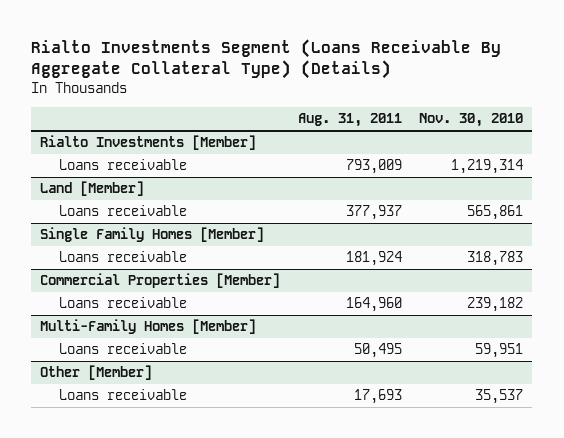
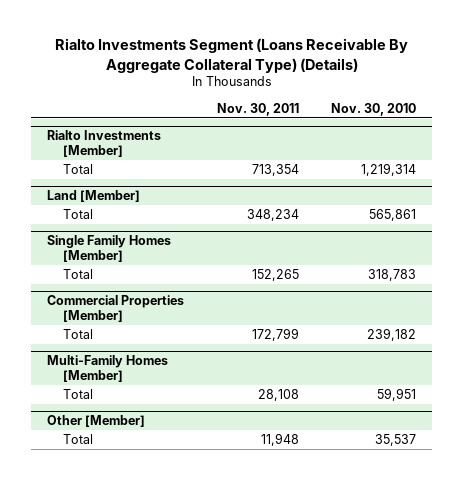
[297,113,402,128] Aug. 31, 2011 -> none
none -> [216,102,299,116] Nov. 30, 2011
[59,159,188,171] Loans receivable -> [63,163,94,174] Total
[59,205,188,217] Loans receivable -> [63,208,94,219] Total
[59,251,188,263] Loans receivable -> [63,268,94,279] Total
[59,297,188,309] Loans receivable -> [63,328,94,339] Total
[59,343,188,355] Loans receivable -> [63,388,94,399] Total
[59,389,188,401] Loans receivable -> [63,433,94,444] Total

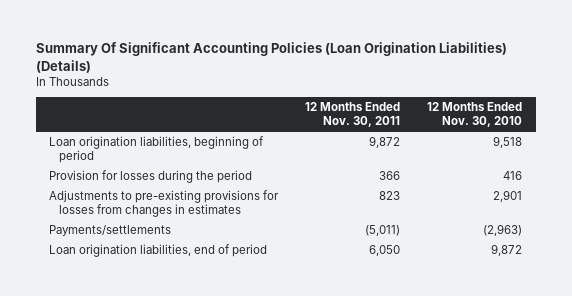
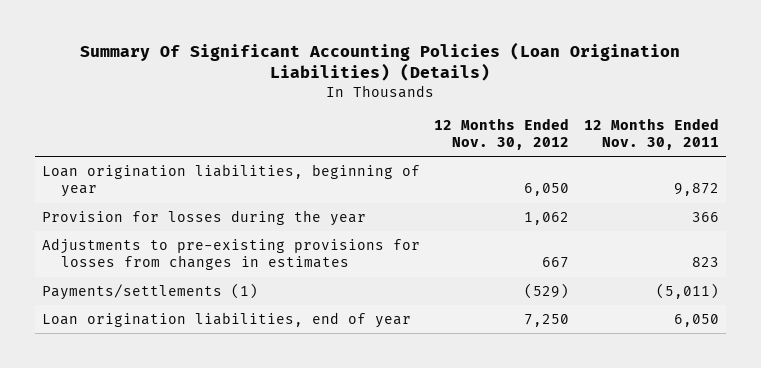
[427,102,523,128] 12 Months Ended Nov. 30, 2010 -> none
none -> [434,117,570,151] 12 Months Ended Nov. 30, 2012
[49,135,265,164] Loan origination liabilities, beginning of period -> [42,164,421,198] Loan origination liabilities, beginning of year
[49,169,253,183] Provision for losses during the period -> [42,210,367,227] Provision for losses during the year
[49,224,172,236] Payments/settlements -> [42,283,259,301] Payments/settlements (1)
[49,243,268,257] Loan origination liabilities, end of period -> [42,312,412,329] Loan origination liabilities, end of year

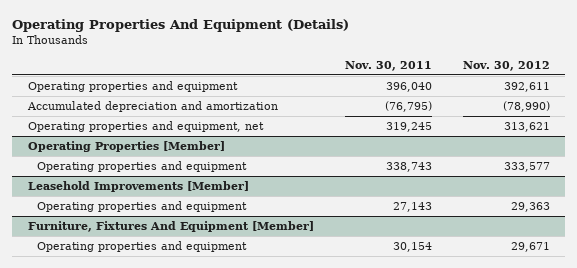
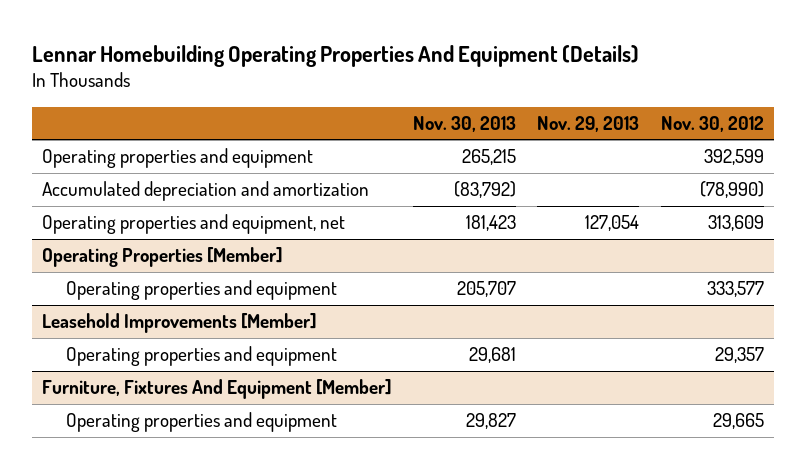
[12,19,350,33] Operating Properties And Equipment (Details) -> [31,44,639,67] Lennar Homebuilding Operating Properties And Equipment (Details)
[344,61,432,72] Nov. 30, 2011 -> none
none -> [413,116,517,133] Nov. 30, 2013
none -> [537,116,640,133] Nov. 29, 2013
[503,81,550,92] 392,611 -> [703,149,764,166] 392,599
[503,121,550,132] 313,621 -> [707,215,764,232] 313,609
[510,201,550,212] 29,363 -> [714,347,764,364] 29,357
[510,241,550,252] 29,671 -> [712,413,764,430] 29,665

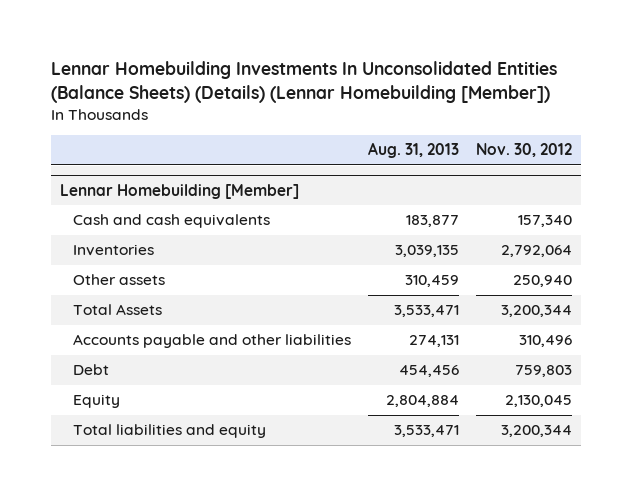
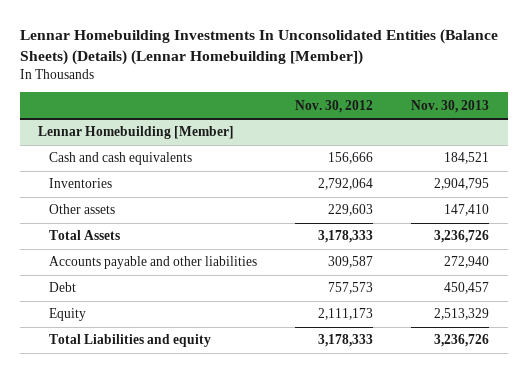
[368,142,460,159] Aug. 31, 2013 -> none
none -> [410,99,489,113] Nov. 30, 2013
[518,215,573,228] 157,340 -> [327,152,373,165] 156,666
[513,275,573,288] 250,940 -> [327,204,373,217] 229,603
[501,305,573,318] 3,200,344 -> [317,230,373,244] 3,178,333
[519,335,573,348] 310,496 -> [327,256,373,269] 309,587
[515,365,573,378] 759,803 -> [327,282,373,295] 757,573
[505,395,573,408] 2,130,045 -> [317,308,373,321] 2,111,173
[72,424,266,439] Total liabilities and equity -> [48,334,211,348] Total Liabilities and equity
[501,425,573,438] 3,200,344 -> [317,334,373,348] 3,178,333

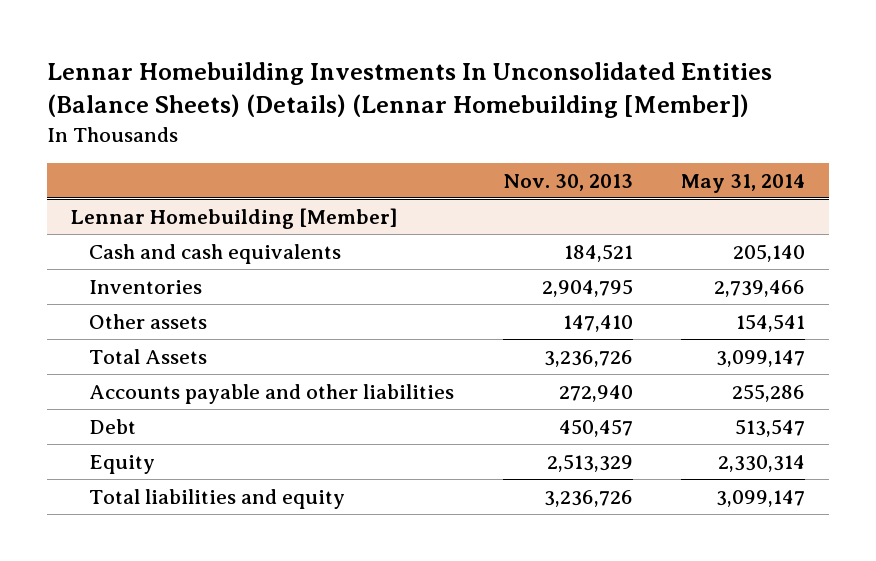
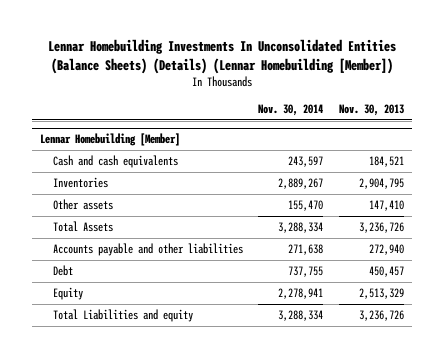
[680,173,805,193] May 31, 2014 -> none
none -> [258,104,324,117] Nov. 30, 2014
[89,488,346,509] Total liabilities and equity -> [52,309,193,323] Total Liabilities and equity

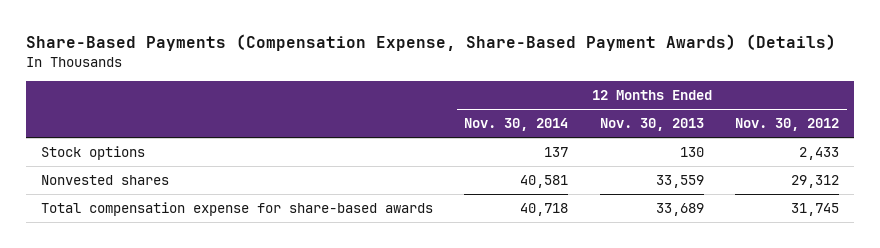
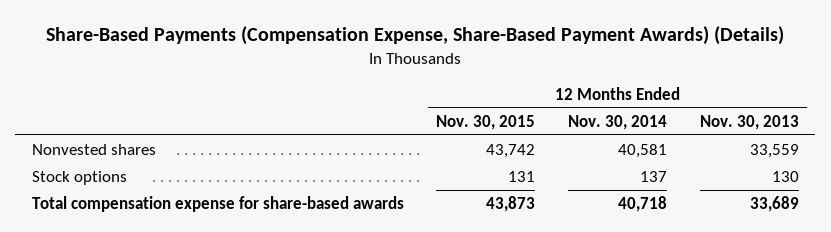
[734,118,839,132] Nov. 30, 2012 -> none
none -> [436,114,536,130] Nov. 30, 2015
[41,146,146,161] Stock options -> [31,170,127,185] Stock options

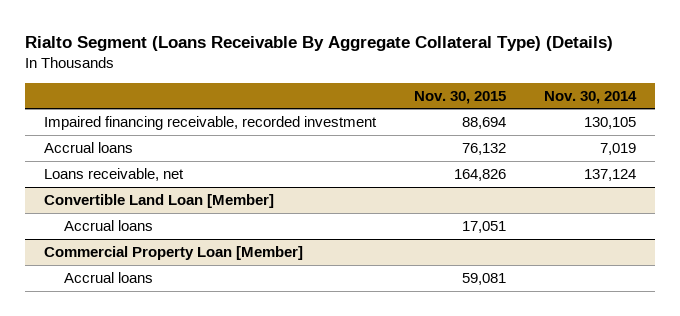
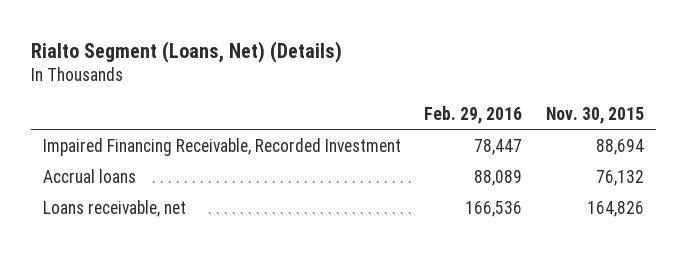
[24,35,613,51] Rialto Segment (Loans Receivable By Aggregate Collateral Type) (Details) -> [30,40,342,63] Rialto Segment (Loans, Net) (Details)
[544,90,638,104] Nov. 30, 2014 -> none
none -> [424,105,523,124] Feb. 29, 2016
[43,115,377,130] Impaired financing receivable, recorded investment -> [42,137,401,156] Impaired Financing Receivable, Recorded Investment
[43,193,274,208] Convertible Land Loan [Member] -> none
[64,219,154,231] Accrual loans -> none
[43,245,303,260] Commercial Property Loan [Member] -> none
[64,271,154,283] Accrual loans -> none

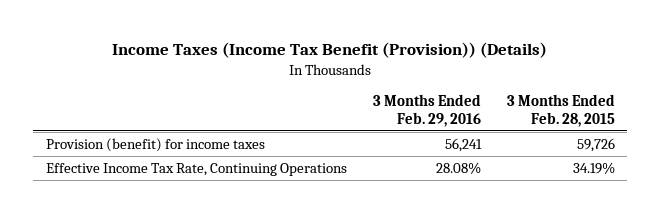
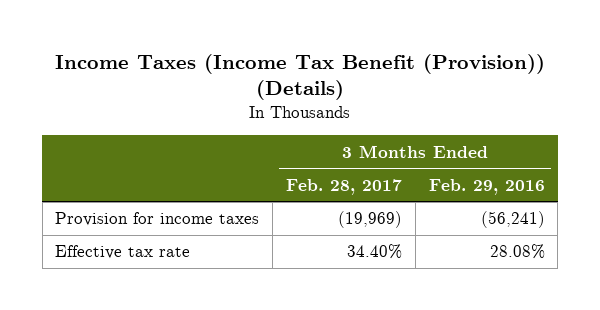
[506,94,615,127] 3 Months Ended Feb. 28, 2015 -> none
none -> [286,178,403,195] Feb. 28, 2017
[45,138,265,153] Provision (benefit) for income taxes -> [55,212,260,227] Provision for income taxes
[444,138,482,153] 56,241 -> [480,211,545,229] (56,241)
[45,163,347,177] Effective Income Tax Rate, Continuing Operations -> [55,245,191,260] Effective tax rate

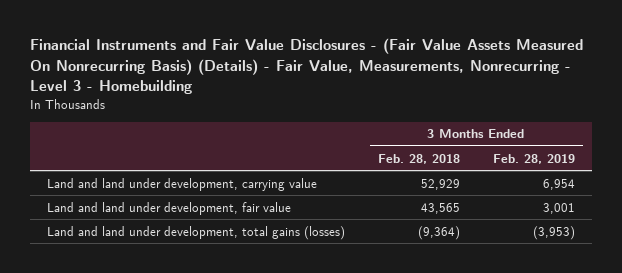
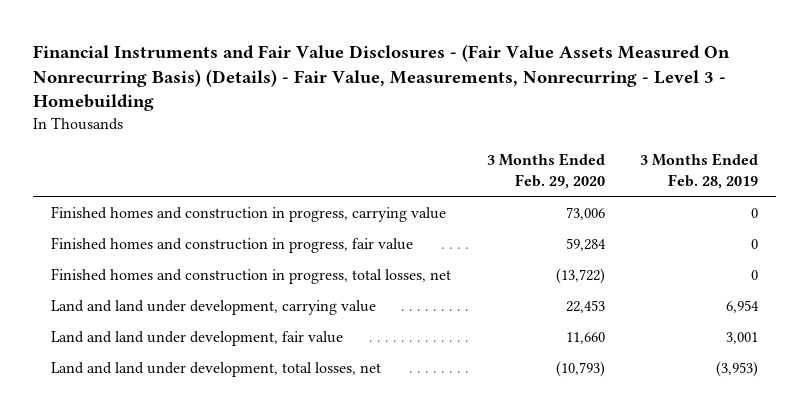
[377,153,460,164] Feb. 28, 2018 -> none
none -> [486,153,605,190] 3 Months Ended Feb. 29, 2020
none -> [50,205,446,222] Finished homes and construction in progress, carrying value
none -> [50,236,413,253] Finished homes and construction in progress, fair value
none -> [50,267,451,284] Finished homes and construction in progress, total losses, net
[46,225,345,240] Land and land under development, total gains (losses) -> [50,361,381,377] Land and land under development, total losses, net

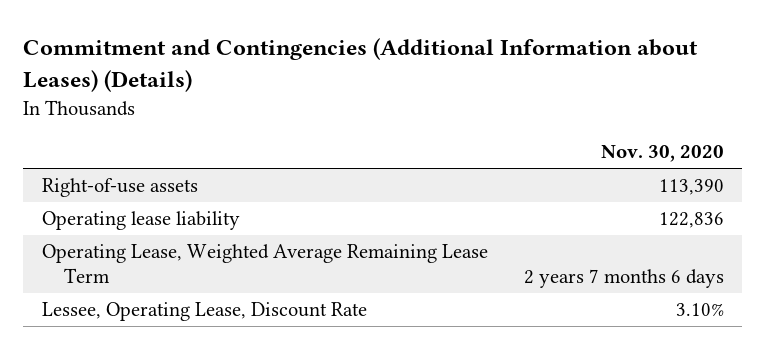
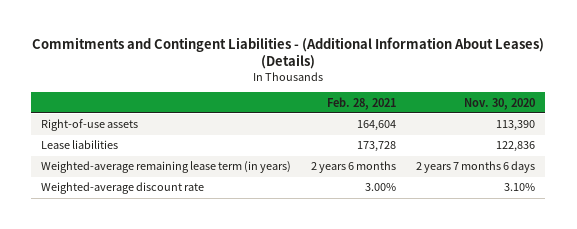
[23,38,699,93] Commitment and Contingencies (Additional Information about Leases) (Details) -> [32,36,545,70] Commitments and Contingent Liabilities - (Additional Information About Leases) (Details)
none -> [327,96,397,110] Feb. 28, 2021
[41,211,240,231] Operating lease liability -> [41,140,119,150] Lease liabilities
[41,244,488,283] Operating Lease, Weighted Average Remaining Lease Term -> [41,161,292,174] Weighted-average remaining lease term (in years)
[41,302,367,322] Lessee, Operating Lease, Discount Rate -> [41,182,205,195] Weighted-average discount rate

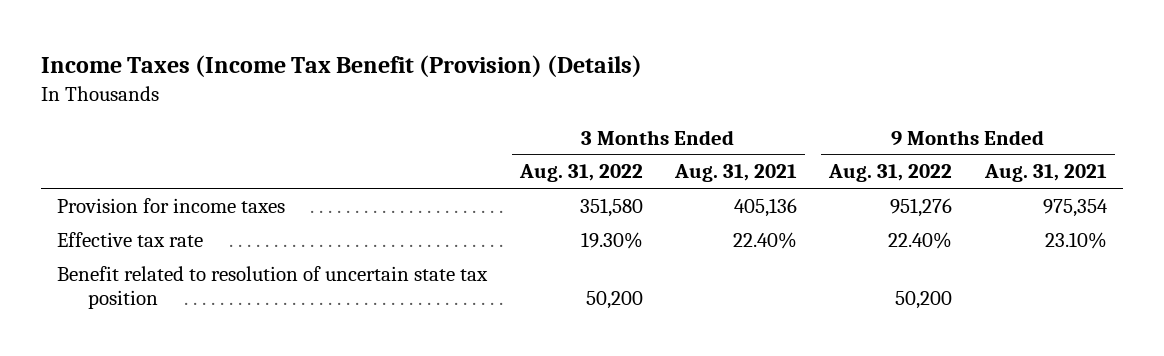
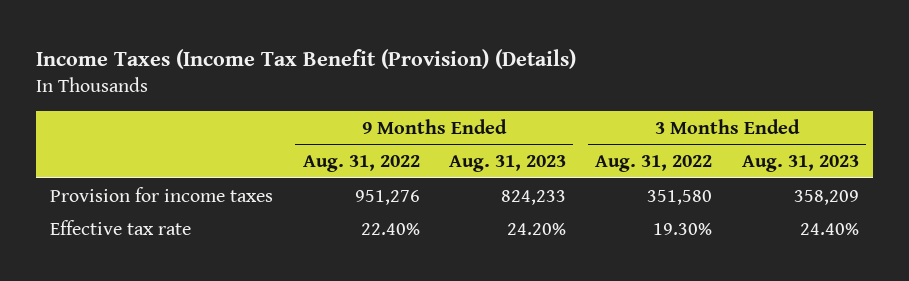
[674,164,798,183] Aug. 31, 2021 -> none
[983,164,1107,183] Aug. 31, 2021 -> none
none -> [448,154,566,172] Aug. 31, 2023
none -> [741,154,859,172] Aug. 31, 2023
[57,265,489,310] Benefit related to resolution of uncertain state tax position -> none

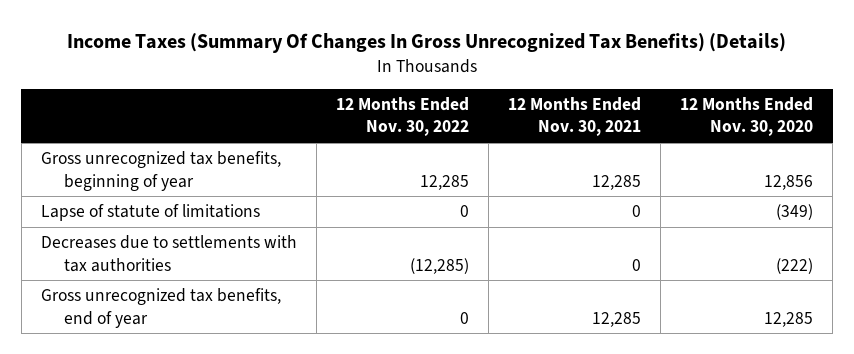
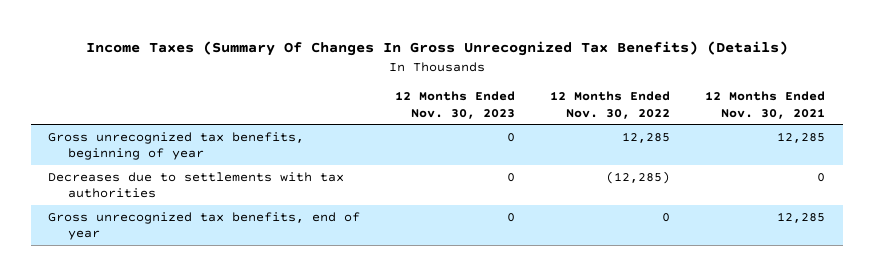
[680,97,814,137] 12 Months Ended Nov. 30, 2020 -> none
none -> [395,91,516,119] 12 Months Ended Nov. 30, 2023
[40,204,260,222] Lapse of statute of limitations -> none

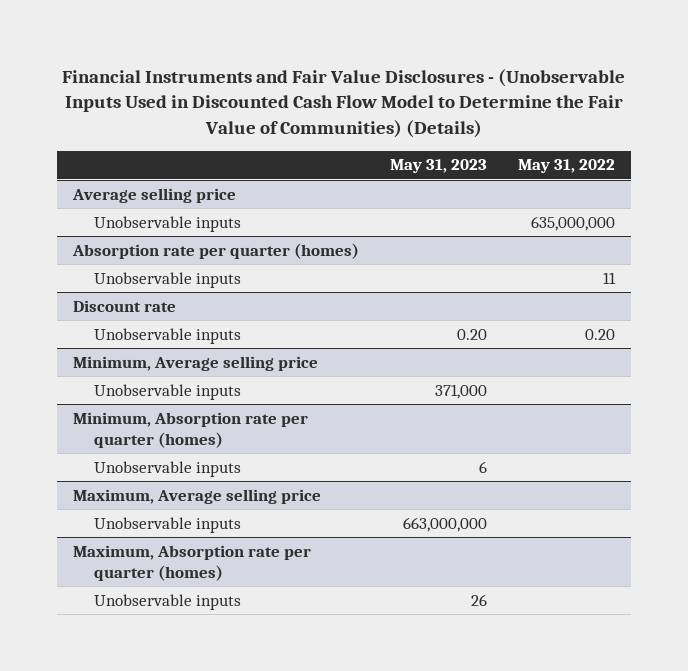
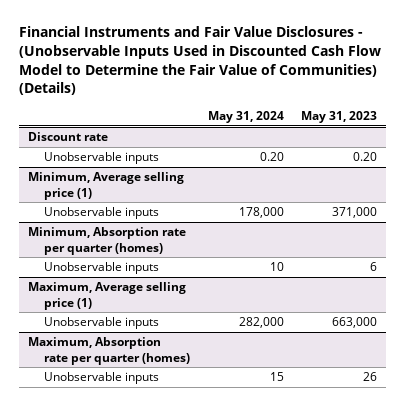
[518,159,616,174] May 31, 2022 -> none
none -> [207,110,284,123] May 31, 2024
[71,187,236,203] Average selling price -> none
[93,215,241,232] Unobservable inputs -> none
[71,242,359,259] Absorption rate per quarter (homes) -> none
[93,271,241,288] Unobservable inputs -> none
[72,355,318,371] Minimum, Average selling price -> [27,172,184,200] Minimum, Average selling price (1)
[72,488,321,504] Maximum, Average selling price -> [27,282,186,310] Maximum, Average selling price (1)
[403,516,488,532] 663,000,000 -> [332,317,378,329] 663,000

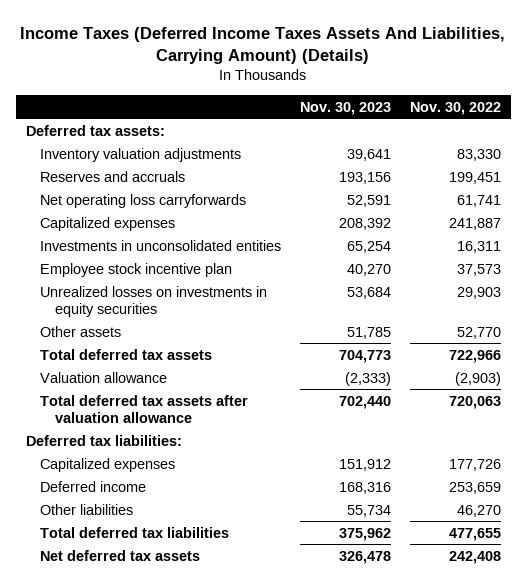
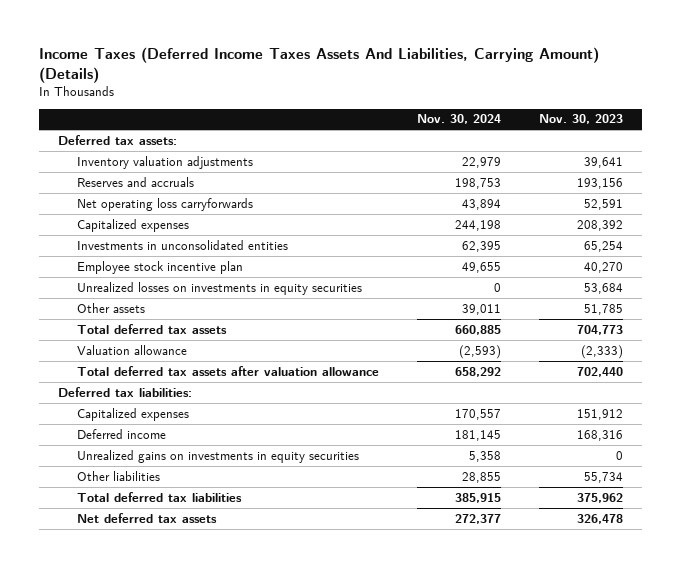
[410,101,502,115] Nov. 30, 2022 -> none
none -> [416,114,501,125] Nov. 30, 2024
none -> [76,449,359,463] Unrealized gains on investments in equity securities

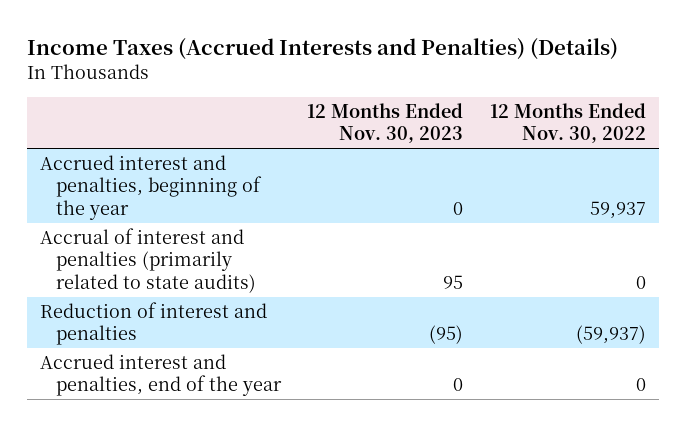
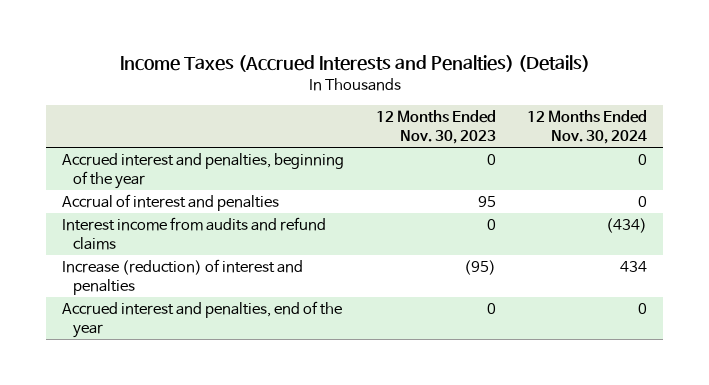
[489,102,646,144] 12 Months Ended Nov. 30, 2022 -> none
none -> [527,109,648,144] 12 Months Ended Nov. 30, 2024
[40,227,256,293] Accrual of interest and penalties (primarily related to state audits) -> [61,194,279,212] Accrual of interest and penalties
none -> [61,217,326,251] Interest income from audits and refund claims
[40,301,268,346] Reduction of interest and penalties -> [61,259,303,296] Increase (reduction) of interest and penalties

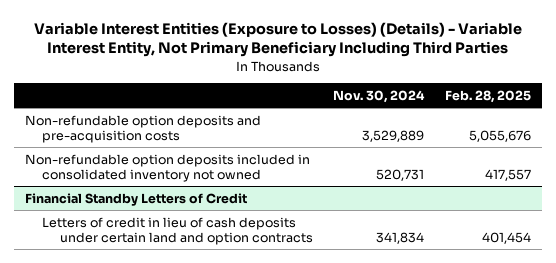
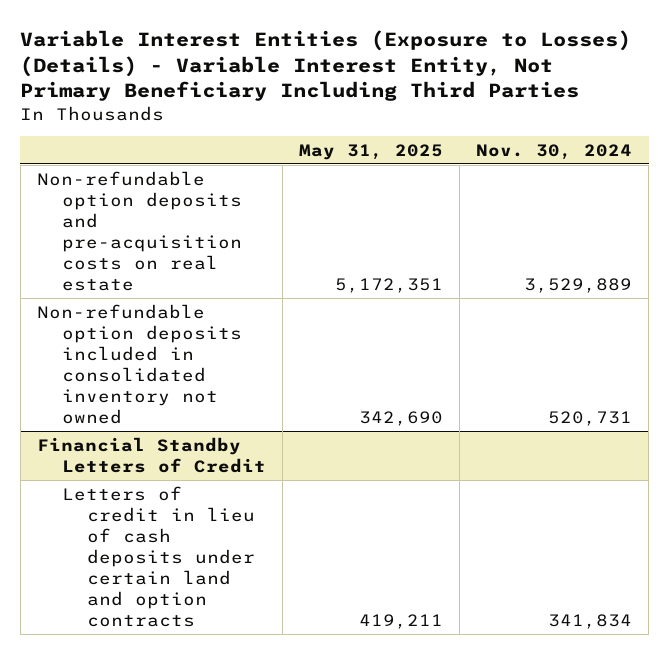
[445,89,532,103] Feb. 28, 2025 -> none
none -> [298,143,443,160] May 31, 2025
[24,114,261,143] Non-refundable option deposits and pre-acquisition costs -> [36,170,242,291] Non-refundable option deposits and pre-acquisition costs on real estate

